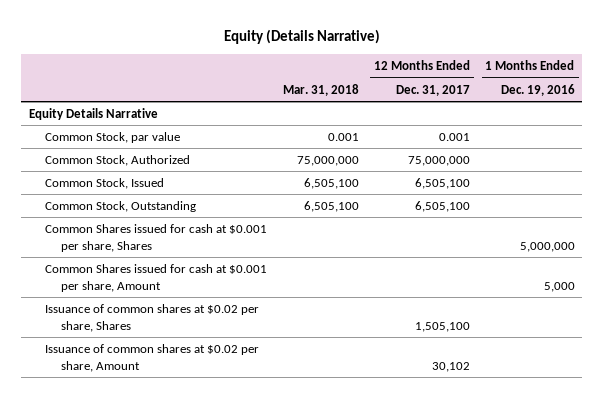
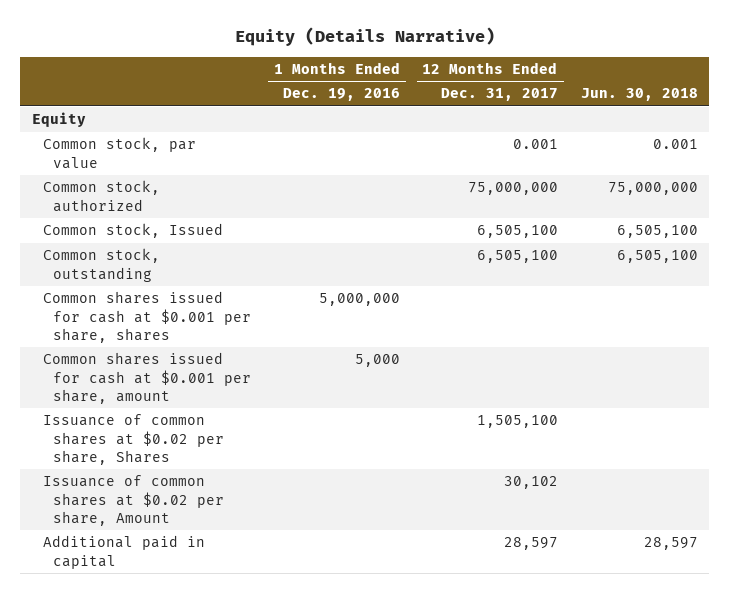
[282,83,359,96] Mar. 31, 2018 -> none
none -> [580,88,698,102] Jun. 30, 2018
[29,107,159,120] Equity Details Narrative -> [31,112,86,128] Equity
[44,131,180,143] Common Stock, par value -> [42,137,196,169] Common stock, par value
[44,154,190,166] Common Stock, Authorized -> [42,180,160,212] Common stock, authorized
[44,177,164,189] Common Stock, Issued -> [42,223,223,239] Common stock, Issued
[44,200,196,212] Common Stock, Outstanding -> [42,248,160,282] Common stock, outstanding
[44,223,267,252] Common Shares issued for cash at $0.001 per share, Shares -> [42,291,252,343] Common shares issued for cash at $0.001 per share, shares
[44,263,267,292] Common Shares issued for cash at $0.001 per share, Amount -> [42,352,252,404] Common shares issued for cash at $0.001 per share, amount
none -> [42,535,205,569] Additional paid in capital

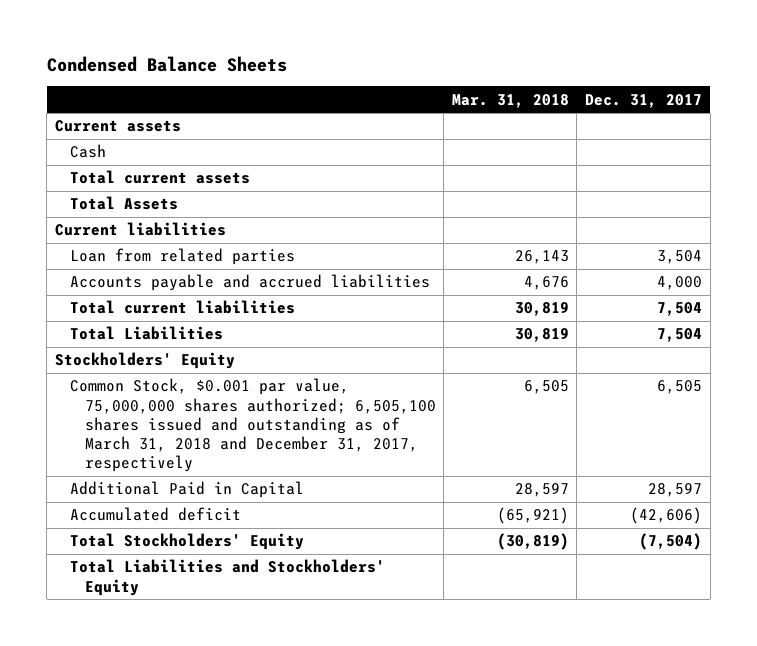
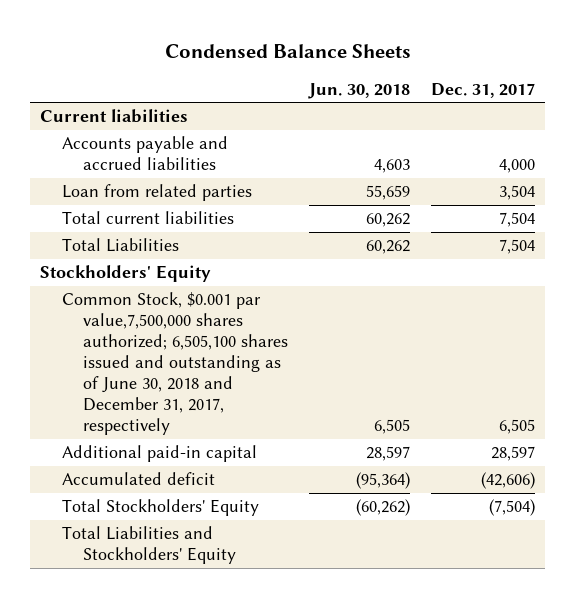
[451,93,569,108] Mar. 31, 2018 -> none
none -> [308,82,411,99] Jun. 30, 2018
[55,120,182,133] Current assets -> none
[69,144,106,159] Cash -> none
[69,170,250,185] Total current assets -> none
[69,196,178,211] Total Assets -> none
[69,248,295,266] Loan from related parties -> [61,184,252,202] Loan from related parties
[69,378,436,473] Common Stock, $0.001 par value, 75,000,000 shares authorized; 6,505,100 shares issued and outstanding as of March 31, 2018 and December 31, 2017, respectively -> [61,292,289,436] Common Stock, $0.001 par value,7,500,000 shares authorized; 6,505,100 shares issued and outstanding as of June 30, 2018 and December 31, 2017, respectively
[69,481,304,499] Additional Paid in Capital -> [61,445,257,463] Additional paid-in capital

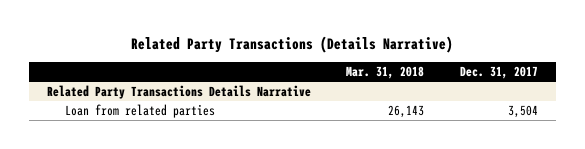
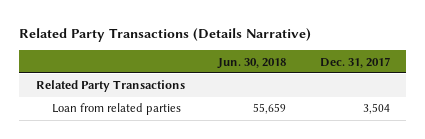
[346,66,425,80] Mar. 31, 2018 -> none
none -> [217,57,287,69] Jun. 30, 2018
[46,85,311,100] Related Party Transactions Details Narrative -> [35,80,185,93] Related Party Transactions

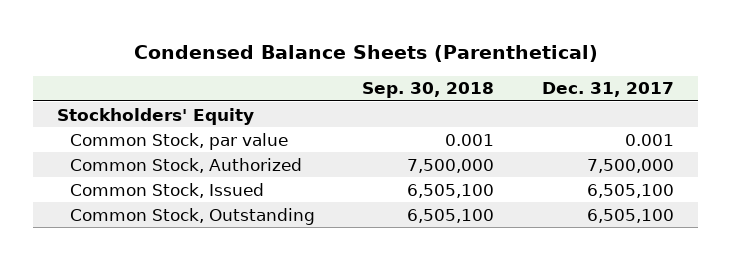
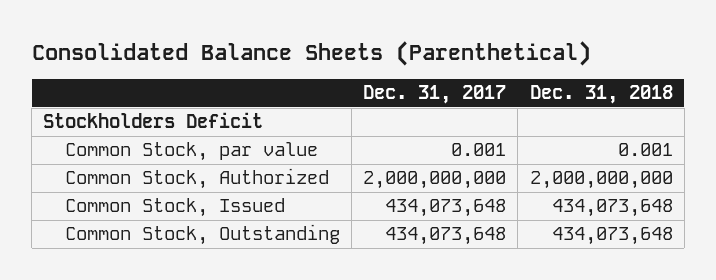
[133,45,598,63] Condensed Balance Sheets (Parenthetical) -> [31,41,591,67] Consolidated Balance Sheets (Parenthetical)
[362,82,495,99] Sep. 30, 2018 -> none
none -> [529,85,673,105] Dec. 31, 2018
[56,107,254,125] Stockholders' Equity -> [43,112,264,129] Stockholders Deficit
[587,158,675,173] 7,500,000 -> [363,171,507,190] 2,000,000,000
[587,183,675,198] 6,505,100 -> [385,199,507,218] 434,073,648
[587,208,675,223] 6,505,100 -> [385,227,507,246] 434,073,648

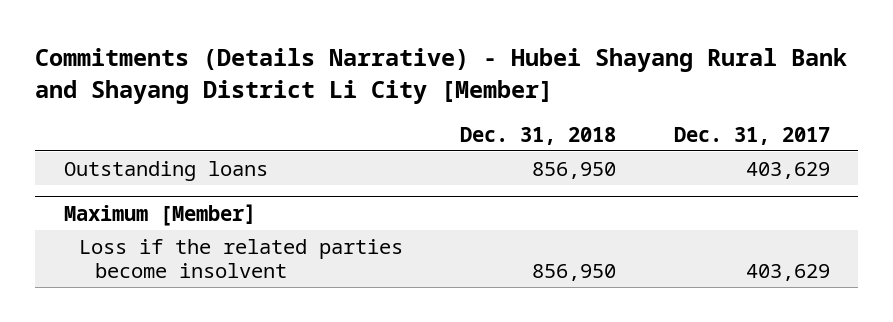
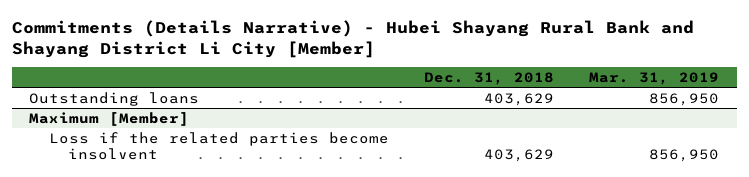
[673,126,830,145] Dec. 31, 2017 -> none
none -> [589,71,720,85] Mar. 31, 2019
[532,161,617,179] 856,950 -> [484,92,555,106] 403,629
[532,263,617,281] 856,950 -> [484,149,555,163] 403,629

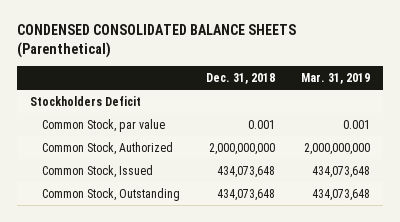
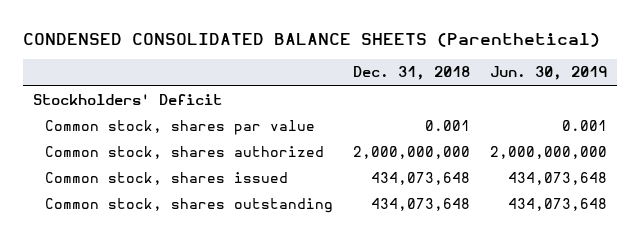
[301,72,371,84] Mar. 31, 2019 -> none
none -> [489,66,607,81] Jun. 30, 2019
[29,95,141,106] Stockholders Deficit -> [32,93,222,105] Stockholders' Deficit
[41,118,165,132] Common Stock, par value -> [44,119,315,135] Common stock, shares par value
[41,141,173,155] Common Stock, Authorized -> [44,145,324,159] Common stock, shares authorized
[41,164,153,178] Common Stock, Issued -> [44,171,288,185] Common stock, shares issued
[41,187,180,201] Common Stock, Outstanding -> [44,197,333,213] Common stock, shares outstanding

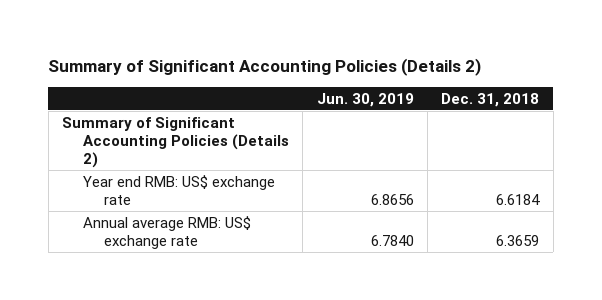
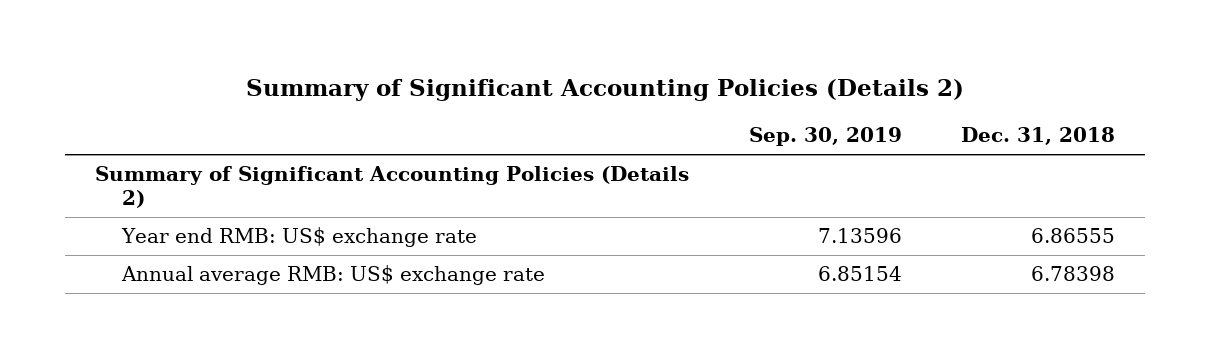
[316,92,414,107] Jun. 30, 2019 -> none
none -> [748,127,902,147] Sep. 30, 2019
[496,193,541,205] 6.6184 -> [1031,228,1116,244] 6.86555
[496,234,540,246] 6.3659 -> [1031,266,1116,282] 6.78398

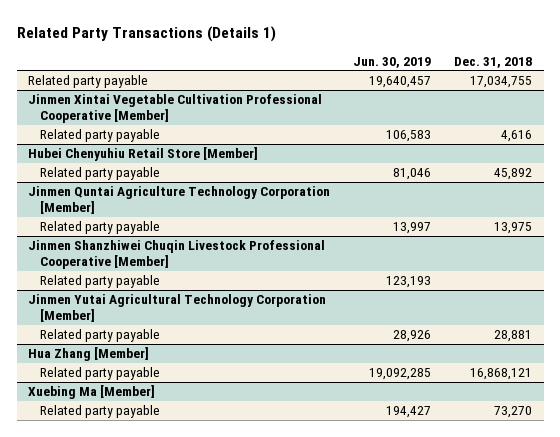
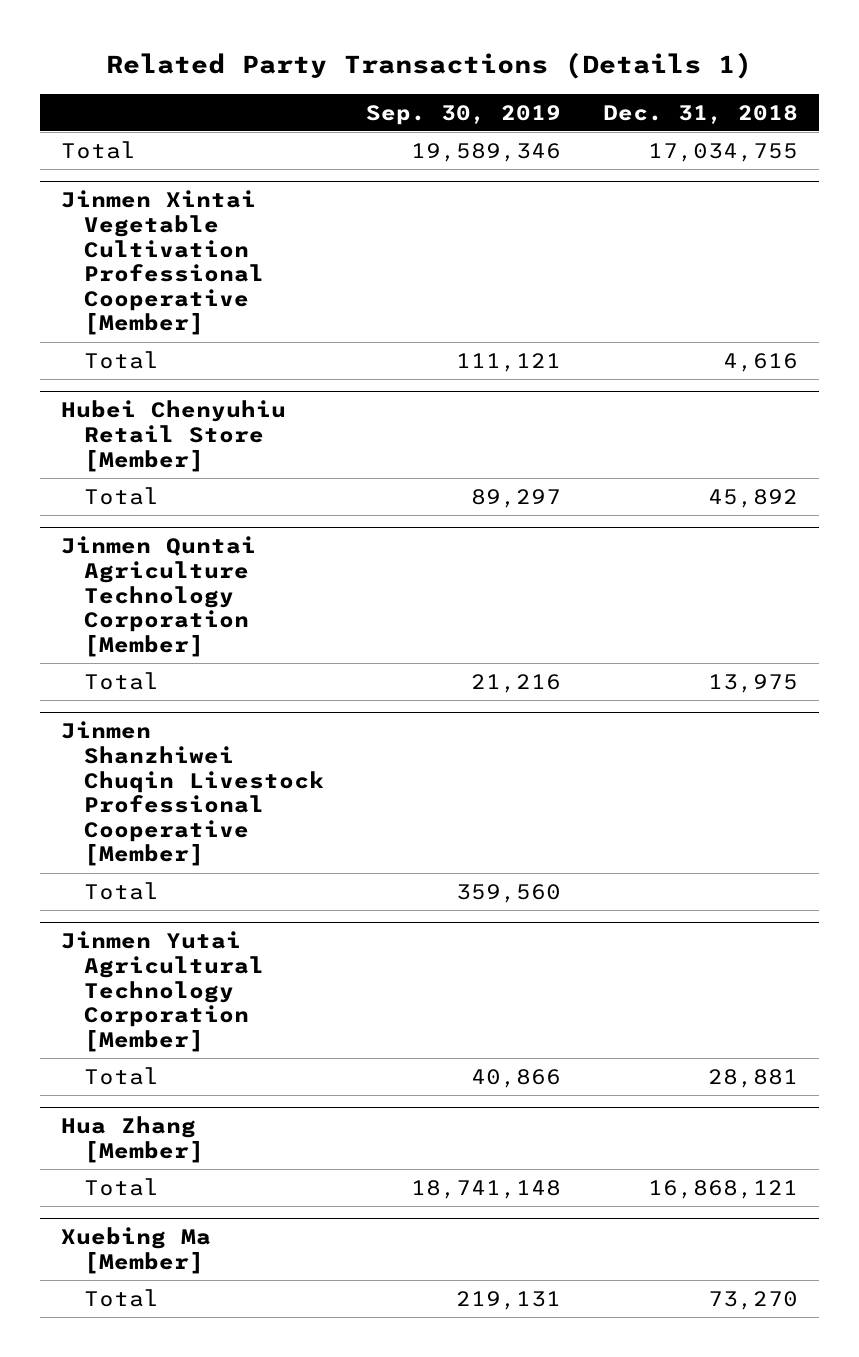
[353,56,432,68] Jun. 30, 2019 -> none
none -> [365,104,561,125] Sep. 30, 2019
[28,75,149,89] Related party payable -> [60,140,136,159] Total
[39,129,160,143] Related party payable -> [83,350,159,369] Total
[39,167,160,181] Related party payable -> [83,486,159,505] Total
[39,221,160,235] Related party payable -> [83,671,159,690] Total
[39,275,160,289] Related party payable -> [83,881,159,900] Total
[39,329,160,343] Related party payable -> [83,1066,159,1085] Total
[39,367,160,381] Related party payable -> [83,1177,159,1196] Total
[39,405,160,419] Related party payable -> [83,1288,159,1307] Total

